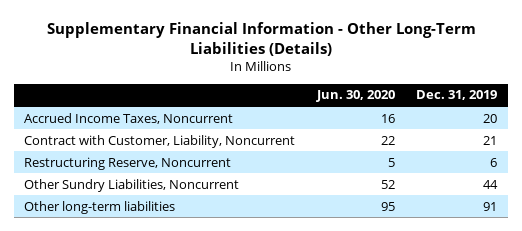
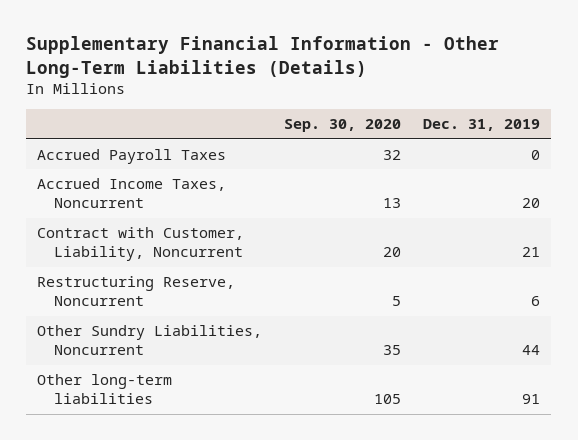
[315,90,395,103] Jun. 30, 2020 -> none
none -> [284,119,402,133] Sep. 30, 2020
none -> [37,149,227,165] Accrued Payroll Taxes

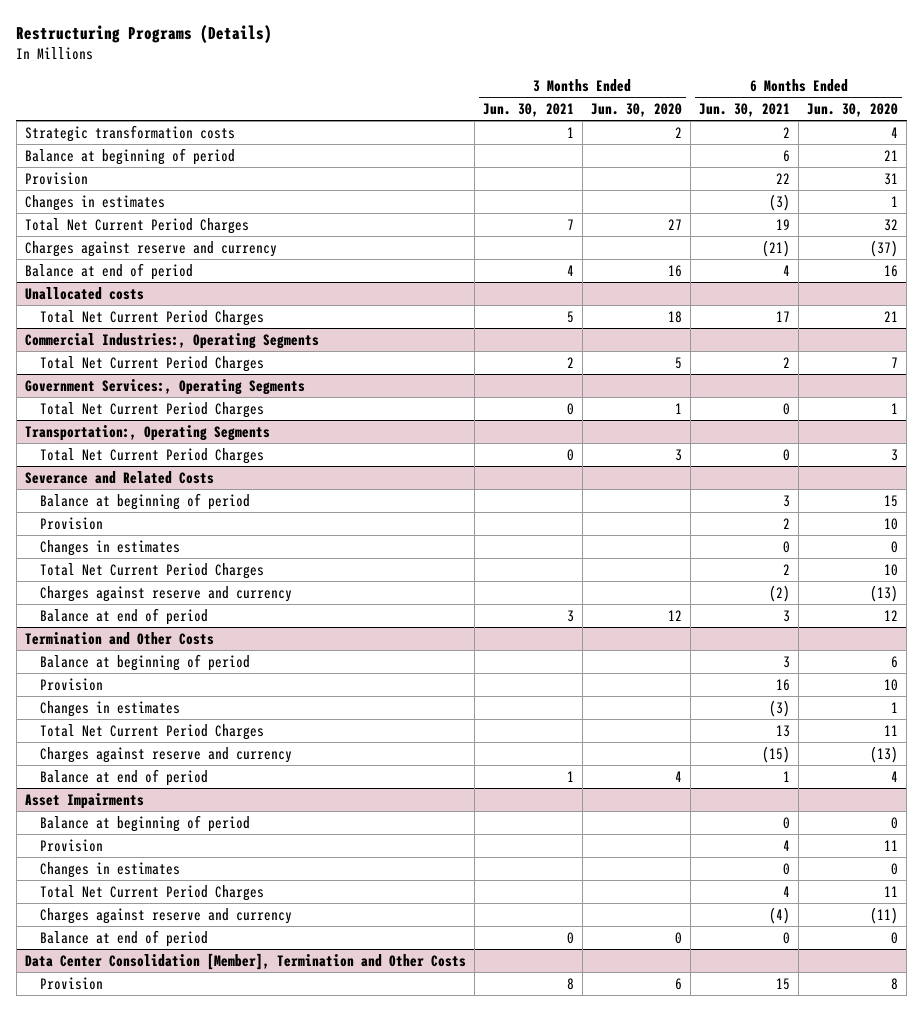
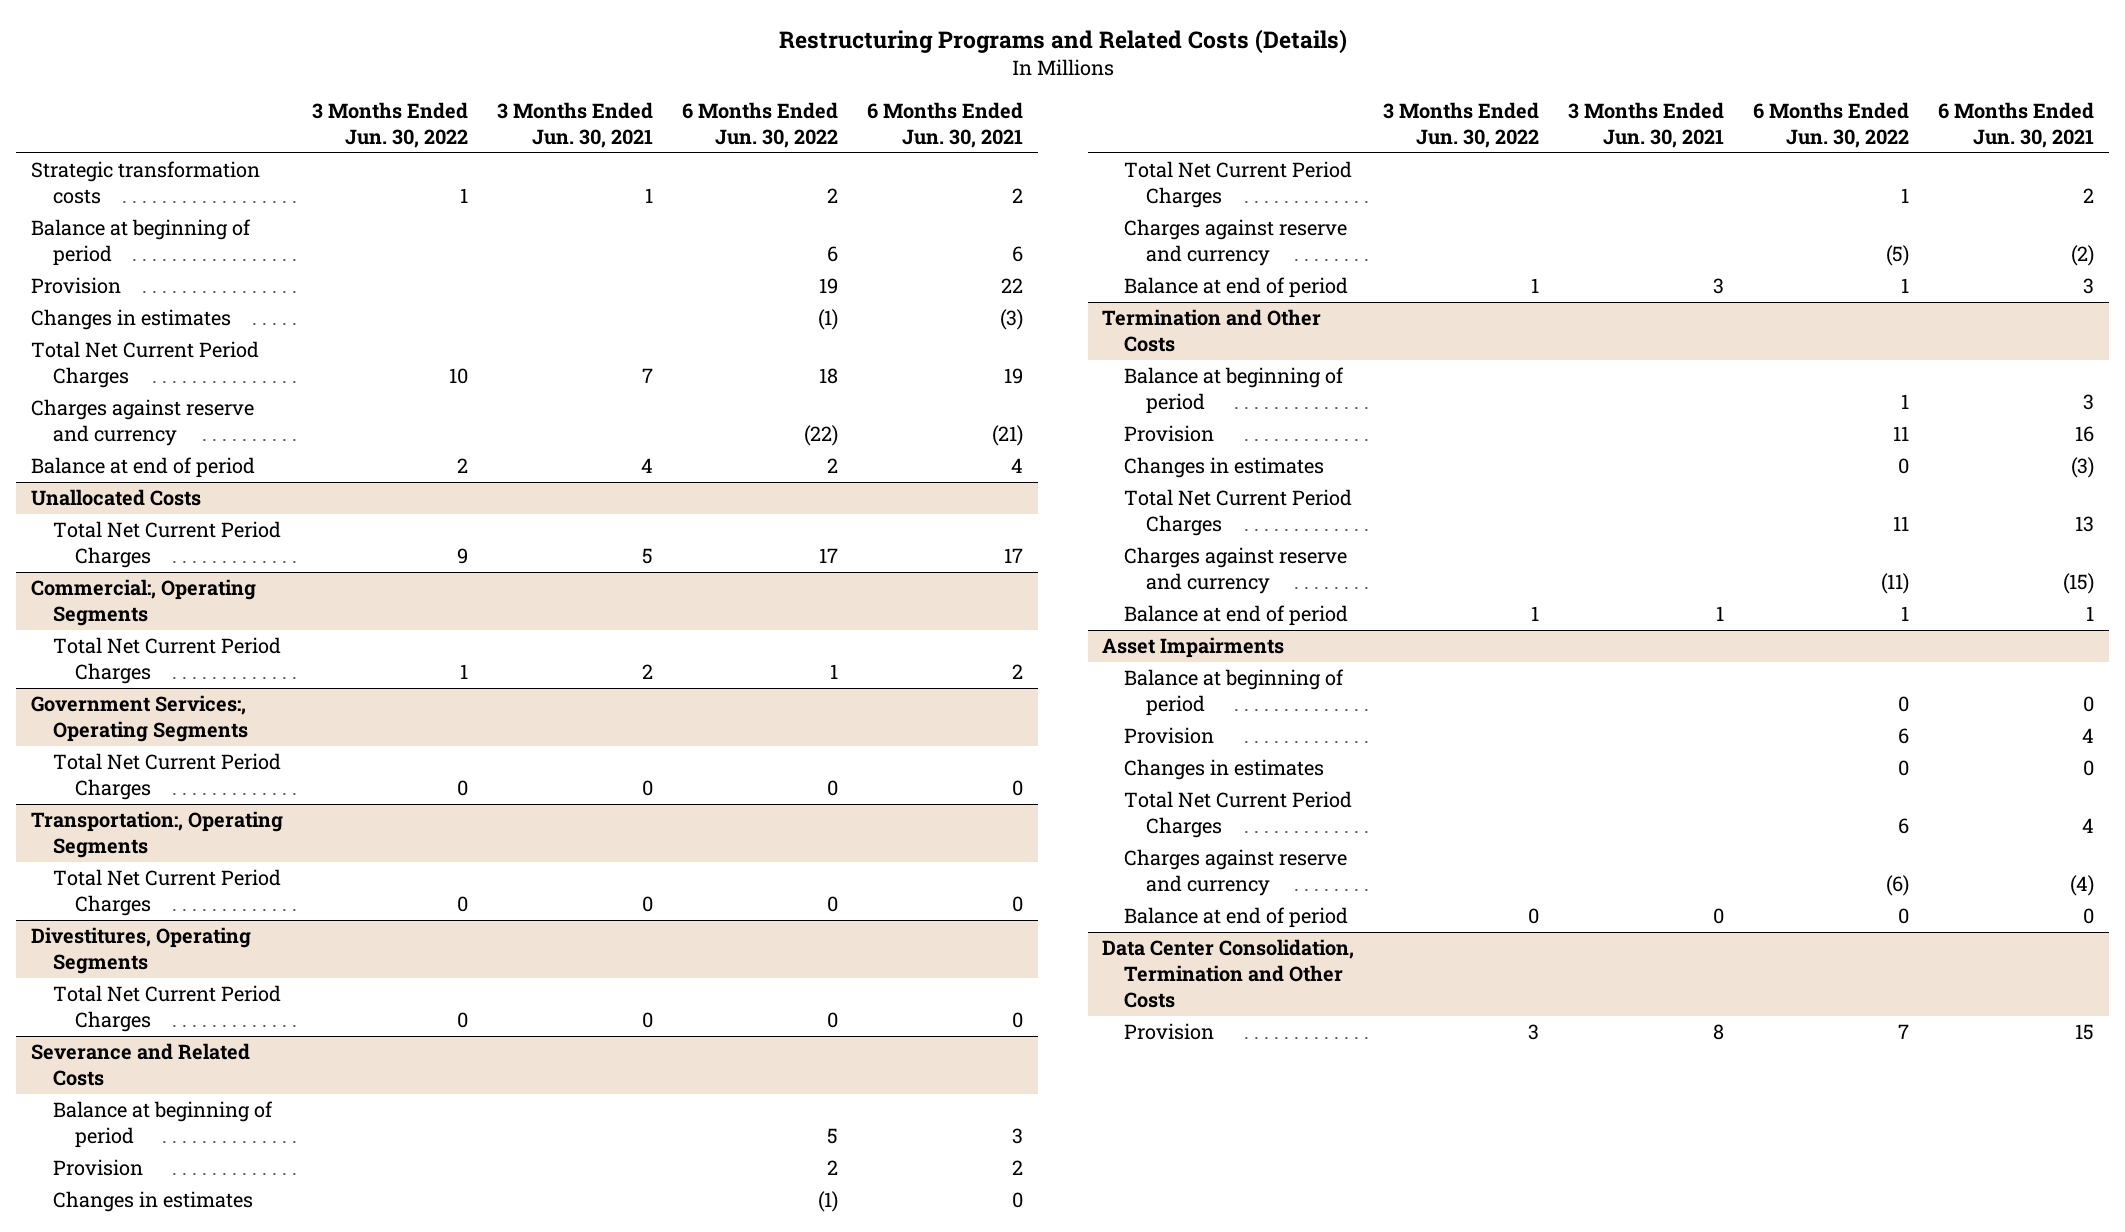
[16,25,273,44] Restructuring Programs (Details) -> [778,28,1347,54] Restructuring Programs and Related Costs (Details)
[590,103,682,118] Jun. 30, 2020 -> none
[807,103,899,118] Jun. 30, 2020 -> none
none -> [312,101,469,148] 3 Months Ended Jun. 30, 2022
none -> [682,101,839,148] 6 Months Ended Jun. 30, 2022
[24,286,144,300] Unallocated costs -> [30,489,201,507] Unallocated Costs
[24,332,319,349] Commercial Industries:, Operating Segments -> [30,579,256,627] Commercial:, Operating Segments
none -> [30,927,251,975] Divestitures, Operating Segments
none -> [53,985,282,1033] Total Net Current Period Charges
[24,952,466,970] Data Center Consolidation [Member], Termination and Other Costs -> [1102,939,1355,1009] Data Center Consolidation, Termination and Other Costs

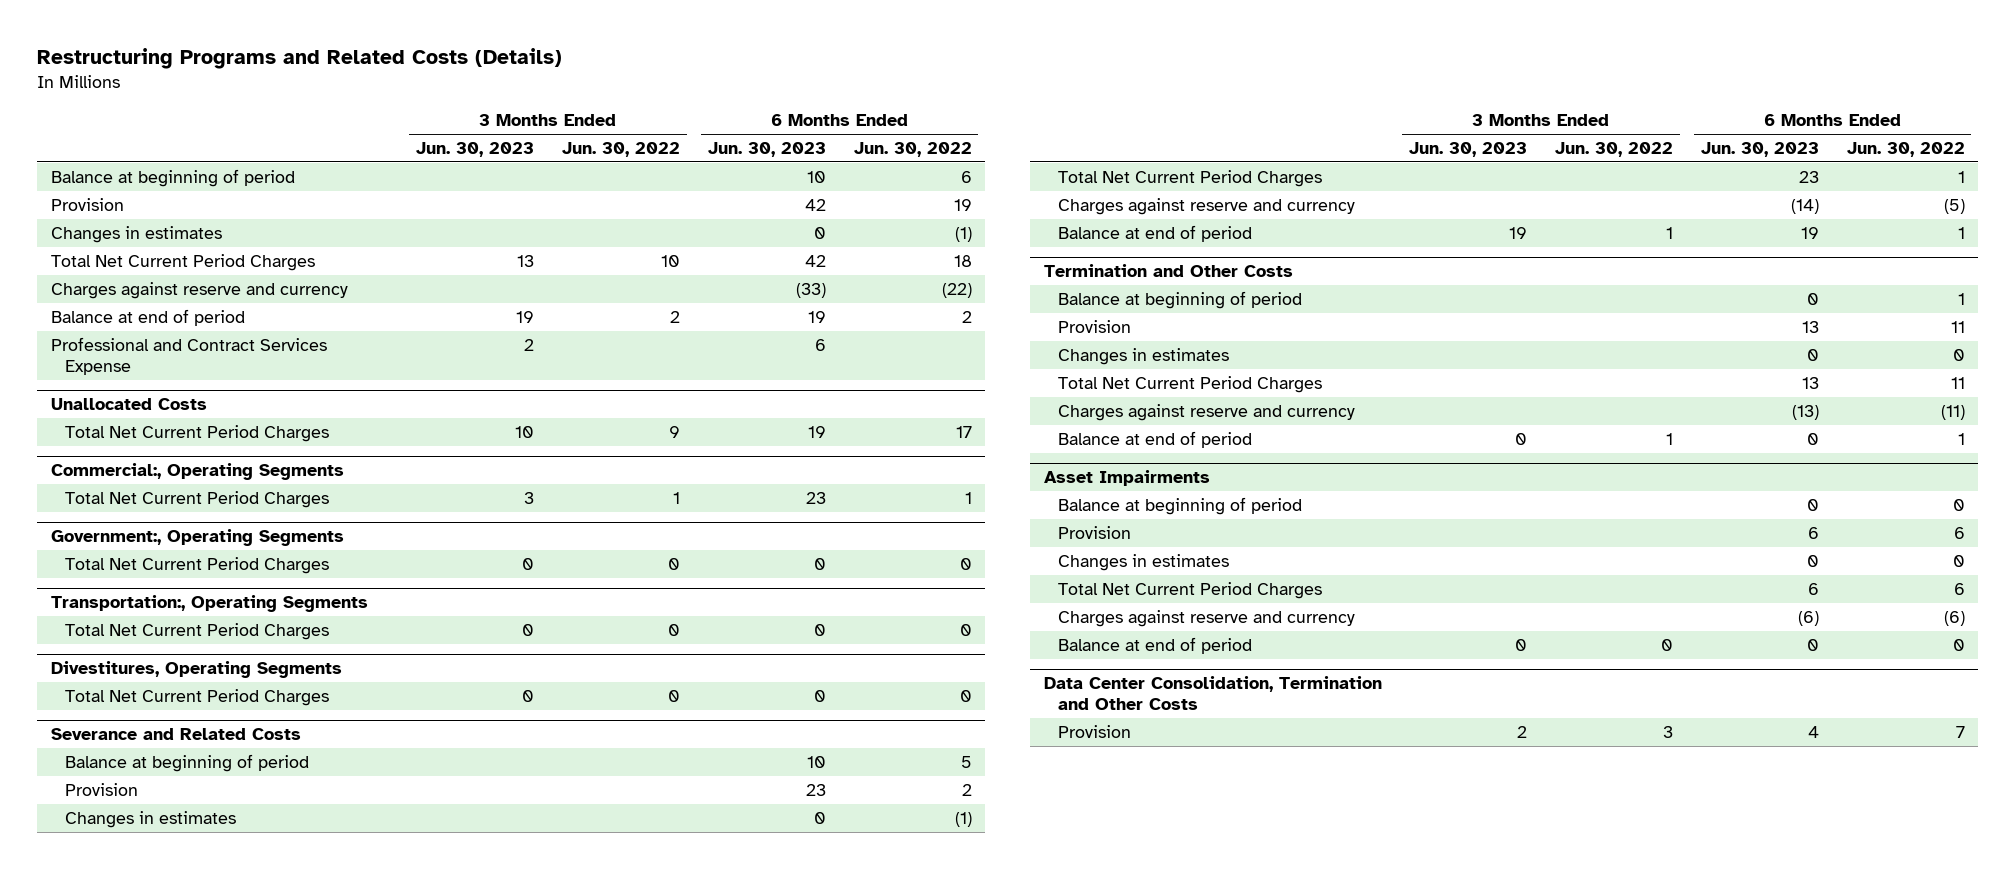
[497,101,654,148] 3 Months Ended Jun. 30, 2021 -> none
[867,101,1024,148] 6 Months Ended Jun. 30, 2021 -> none
none -> [416,142,535,158] Jun. 30, 2023
none -> [707,142,826,158] Jun. 30, 2023
[30,161,260,205] Strategic transformation costs -> none
none -> [50,336,327,375] Professional and Contract Services Expense
[30,695,249,743] Government Services:, Operating Segments -> [50,529,344,547] Government:, Operating Segments

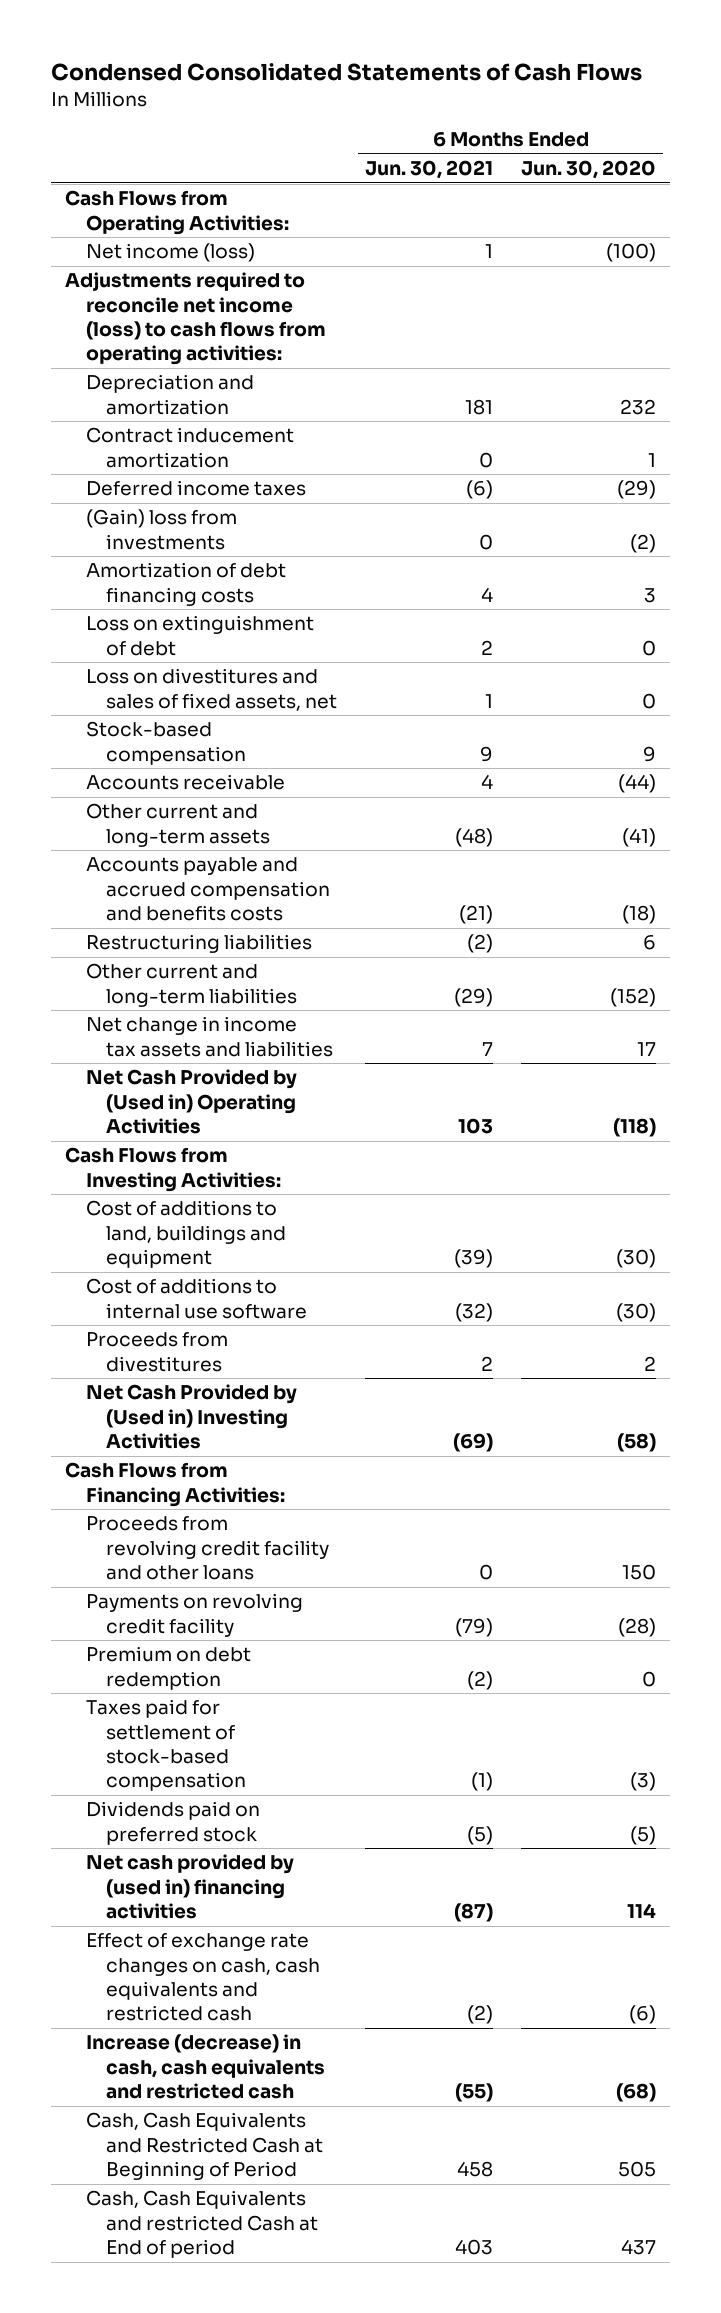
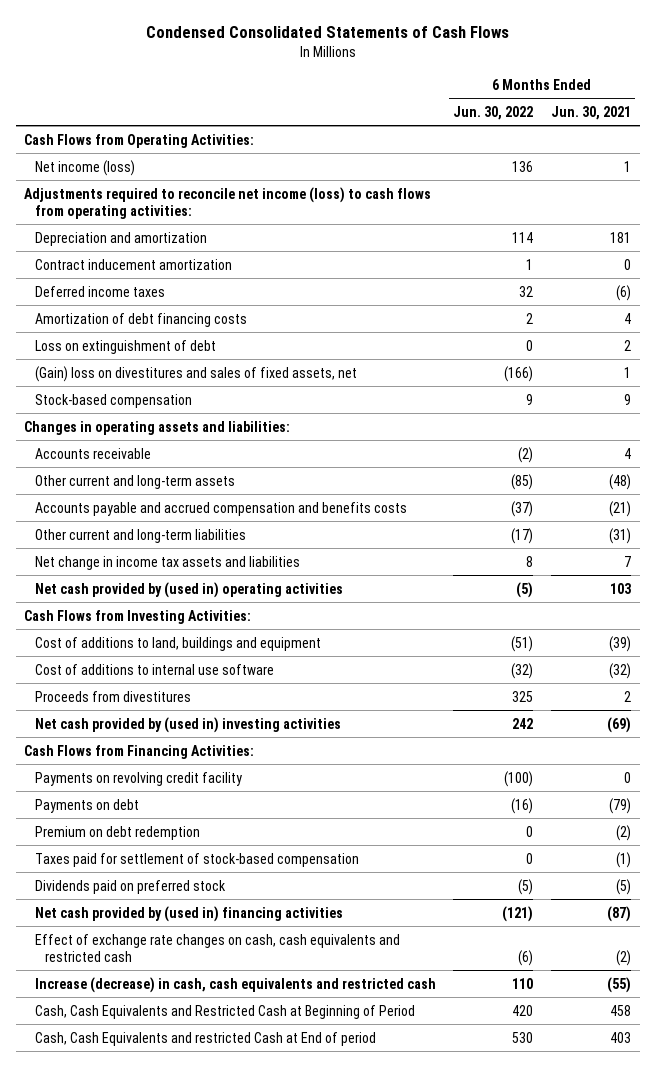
[521,160,657,180] Jun. 30, 2020 -> none
none -> [453,105,534,120] Jun. 30, 2022
[85,509,237,550] (Gain) loss from investments -> none
[85,668,338,711] Loss on divestitures and sales of fixed assets, net -> [34,365,357,382] (Gain) loss on divestitures and sales of fixed assets, net
none -> [24,420,291,435] Changes in operating assets and liabilities:
[85,934,312,954] Restructuring liabilities -> none
[454,987,494,1007] (29) -> [608,527,631,544] (31)
[85,1069,297,1135] Net Cash Provided by (Used in) Operating Activities -> [34,581,343,598] Net cash provided by (used in) operating activities
[85,1384,297,1450] Net Cash Provided by (Used in) Investing Activities -> [34,716,341,733] Net cash provided by (used in) investing activities
[85,1516,330,1581] Proceeds from revolving credit facility and other loans -> none
[455,1617,494,1637] (79) -> [623,771,631,783] 0
none -> [34,798,139,813] Payments on debt

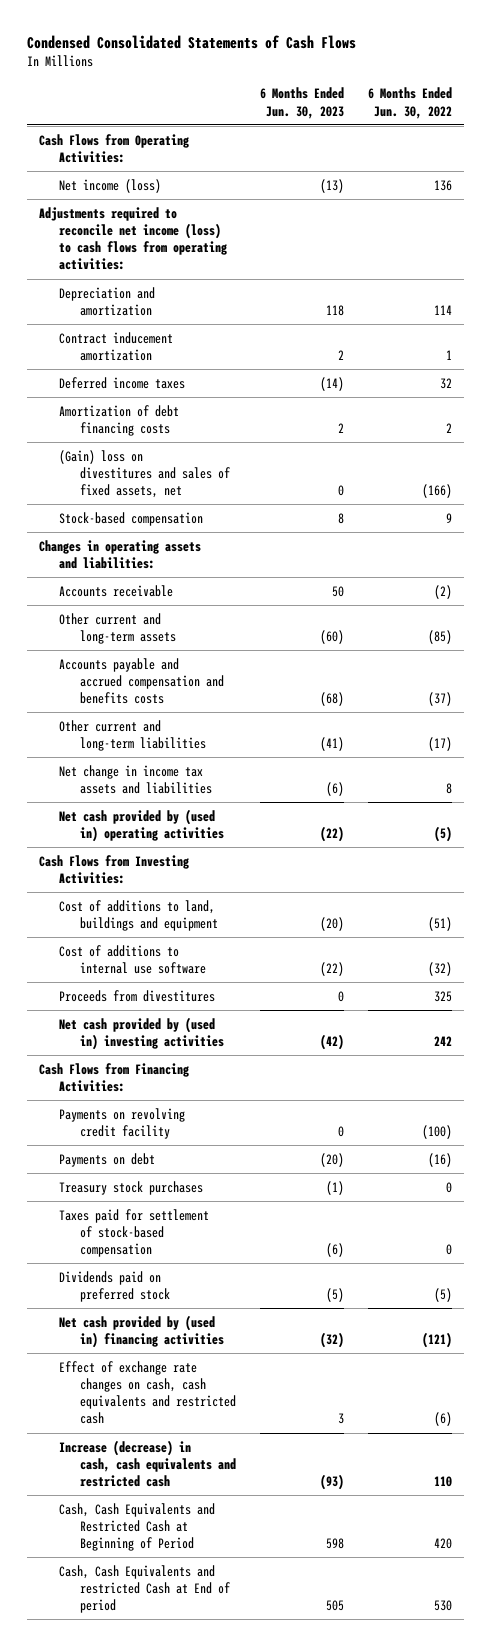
[550,105,631,120] Jun. 30, 2021 -> none
none -> [259,87,344,119] 6 Months Ended Jun. 30, 2023
[34,339,216,354] Loss on extinguishment of debt -> none
[34,825,200,840] Premium on debt redemption -> none
none -> [59,1180,204,1195] Treasury stock purchases

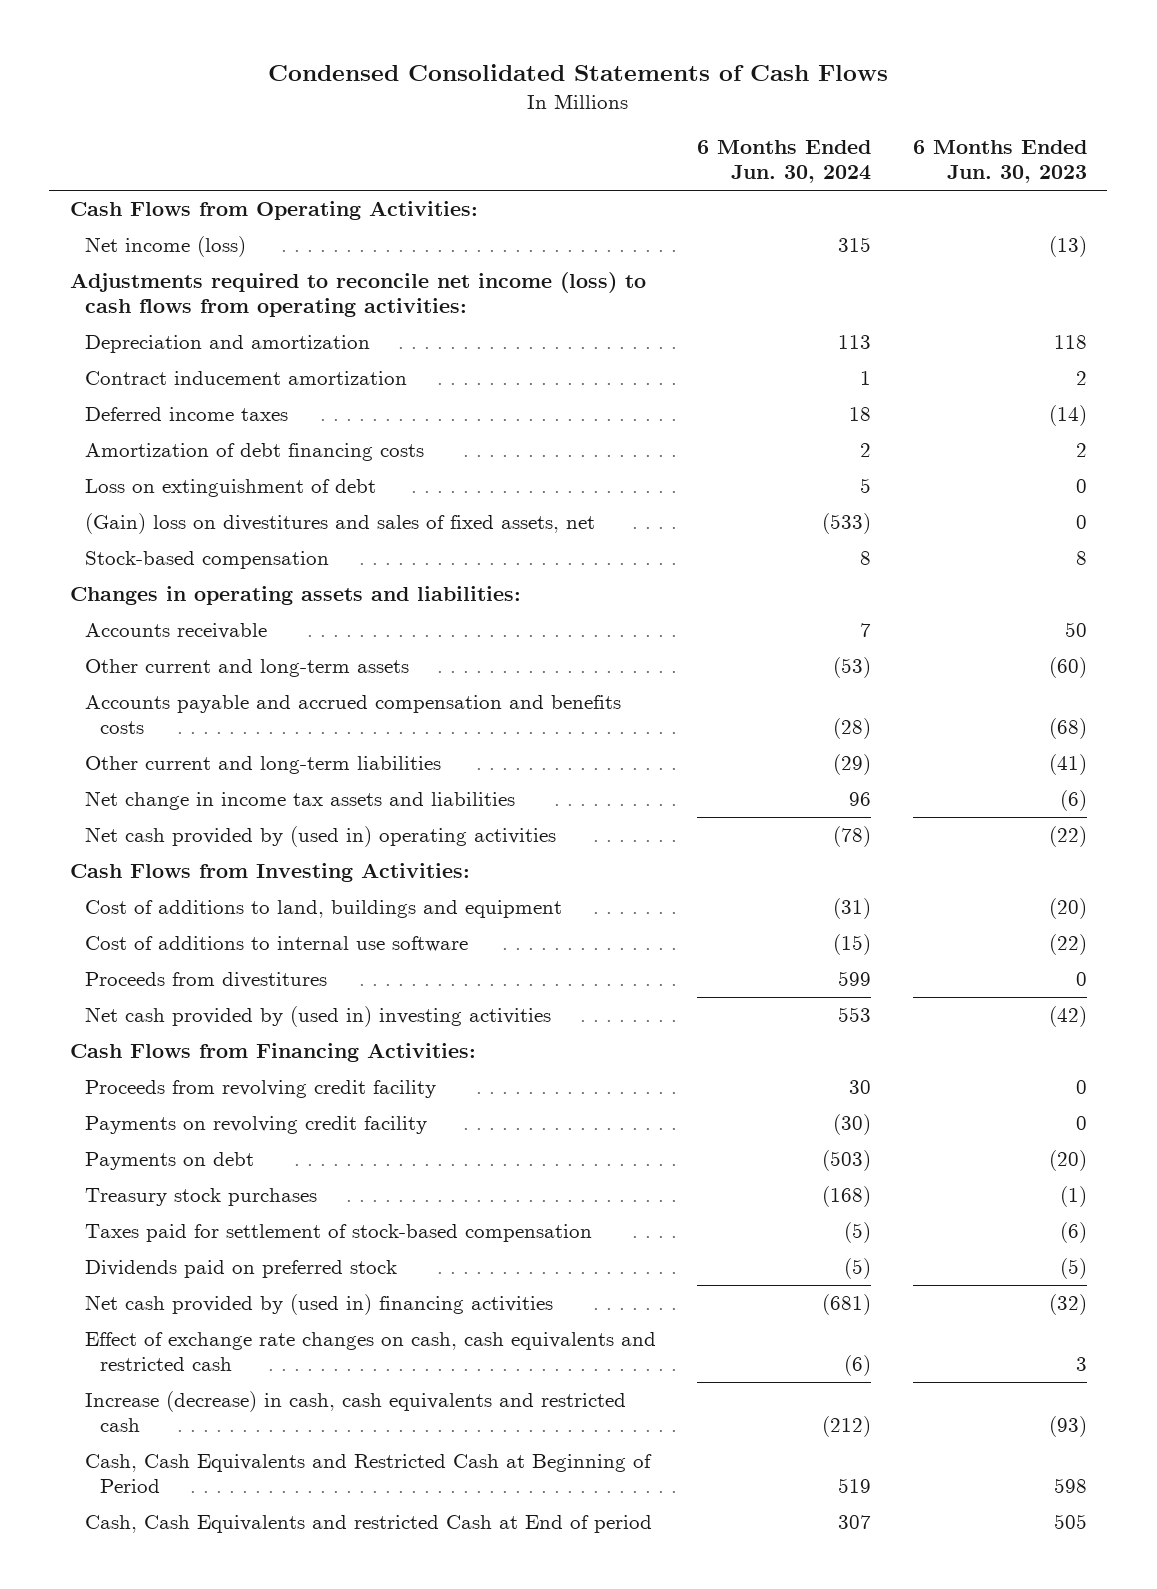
[367,87,452,119] 6 Months Ended Jun. 30, 2022 -> none
none -> [697,139,872,184] 6 Months Ended Jun. 30, 2024
none -> [84,478,376,497] Loss on extinguishment of debt
none -> [84,1079,436,1098] Proceeds from revolving credit facility

